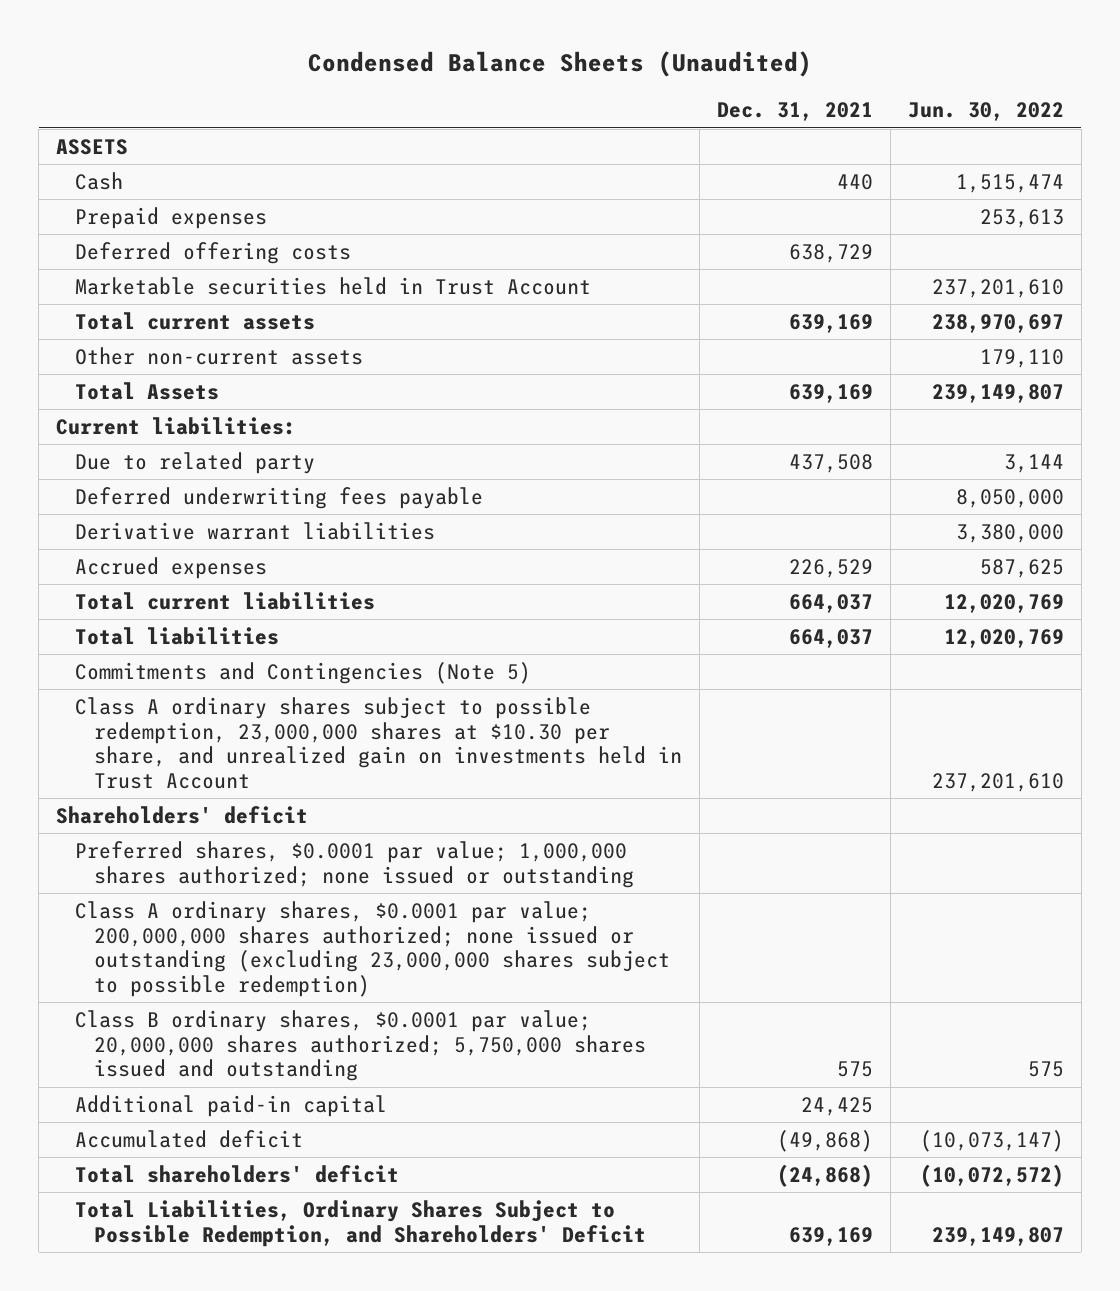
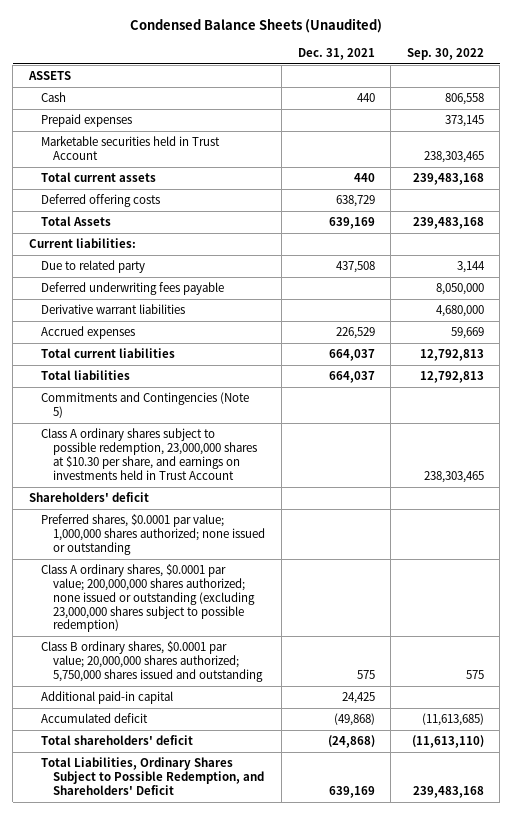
[907,102,1064,122] Jun. 30, 2022 -> none
none -> [406,47,484,60] Sep. 30, 2022
[75,346,364,365] Other non-current assets -> none
[789,313,874,333] 639,169 -> [353,173,375,183] 440
[75,241,352,264] Deferred offering costs -> [41,194,161,208] Deferred offering costs
[75,696,683,790] Class A ordinary shares subject to possible redemption, 23,000,000 shares at $10.30 per share, and unrealized gain on investments held in Trust Account -> [41,428,258,480] Class A ordinary shares subject to possible redemption, 23,000,000 shares at $10.30 per share, and earnings on investments held in Trust Account

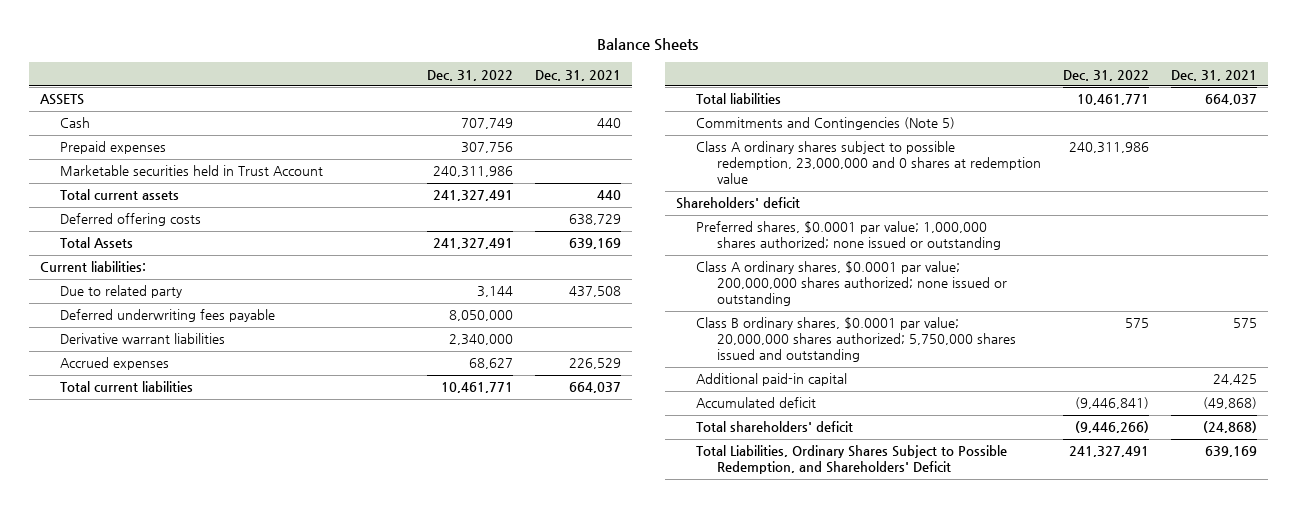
[130,18,383,34] Condensed Balance Sheets (Unaudited) -> [597,37,699,51] Balance Sheets
[406,47,484,60] Sep. 30, 2022 -> none
none -> [426,69,513,81] Dec. 31, 2022
[41,428,258,480] Class A ordinary shares subject to possible redemption, 23,000,000 shares at $10.30 per share, and earnings on investments held in Trust Account -> [696,141,1041,185] Class A ordinary shares subject to possible redemption, 23,000,000 and 0 shares at redemption value
[41,564,256,633] Class A ordinary shares, $0.0001 par value; 200,000,000 shares authorized; none issued or outstanding (excluding 23,000,000 shares subject to possible redemption) -> [696,261,1007,307] Class A ordinary shares, $0.0001 par value; 200,000,000 shares authorized; none issued or outstanding

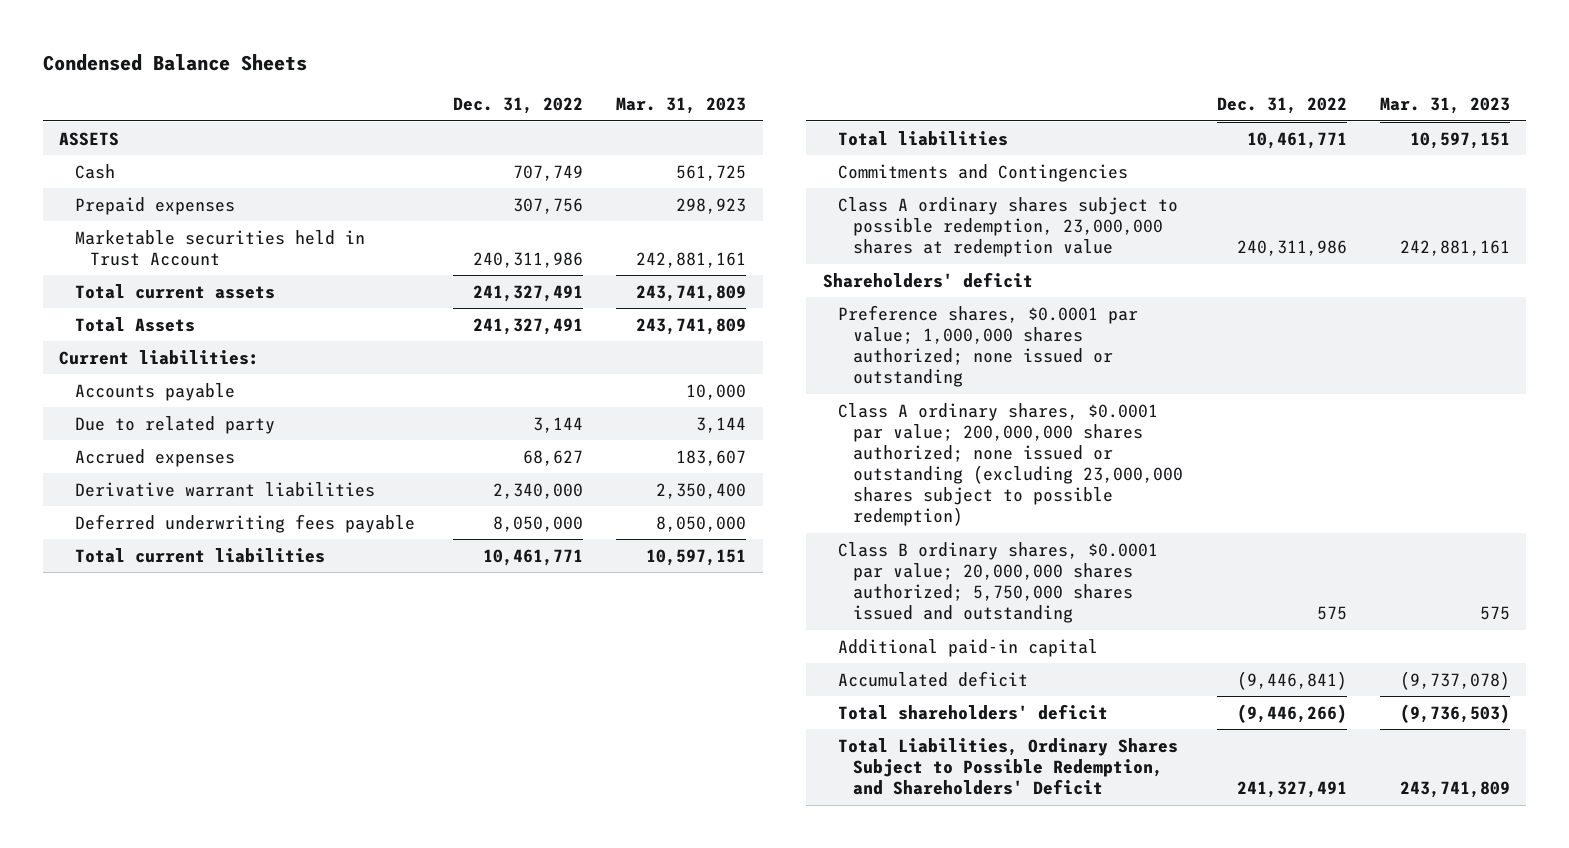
[597,37,699,51] Balance Sheets -> [42,53,307,71] Condensed Balance Sheets
[534,69,621,81] Dec. 31, 2021 -> none
none -> [616,96,747,114] Mar. 31, 2023
[60,213,202,227] Deferred offering costs -> none
none -> [74,382,235,401] Accounts payable
[60,333,226,345] Derivative warrant liabilities -> [74,481,375,497] Derivative warrant liabilities
[60,309,276,323] Deferred underwriting fees payable -> [74,513,415,533] Deferred underwriting fees payable
[696,117,956,131] Commitments and Contingencies (Note 5) -> [838,163,1129,182] Commitments and Contingencies
[696,141,1041,185] Class A ordinary shares subject to possible redemption, 23,000,000 and 0 shares at redemption value -> [838,196,1179,258] Class A ordinary shares subject to possible redemption, 23,000,000 shares at redemption value
[696,221,1001,251] Preferred shares, $0.0001 par value; 1,000,000 shares authorized; none issued or outstanding -> [838,304,1139,388] Preference shares, $0.0001 par value; 1,000,000 shares authorized; none issued or outstanding
[696,261,1007,307] Class A ordinary shares, $0.0001 par value; 200,000,000 shares authorized; none issued or outstanding -> [838,402,1184,527] Class A ordinary shares, $0.0001 par value; 200,000,000 shares authorized; none issued or outstanding (excluding 23,000,000 shares subject to possible redemption)

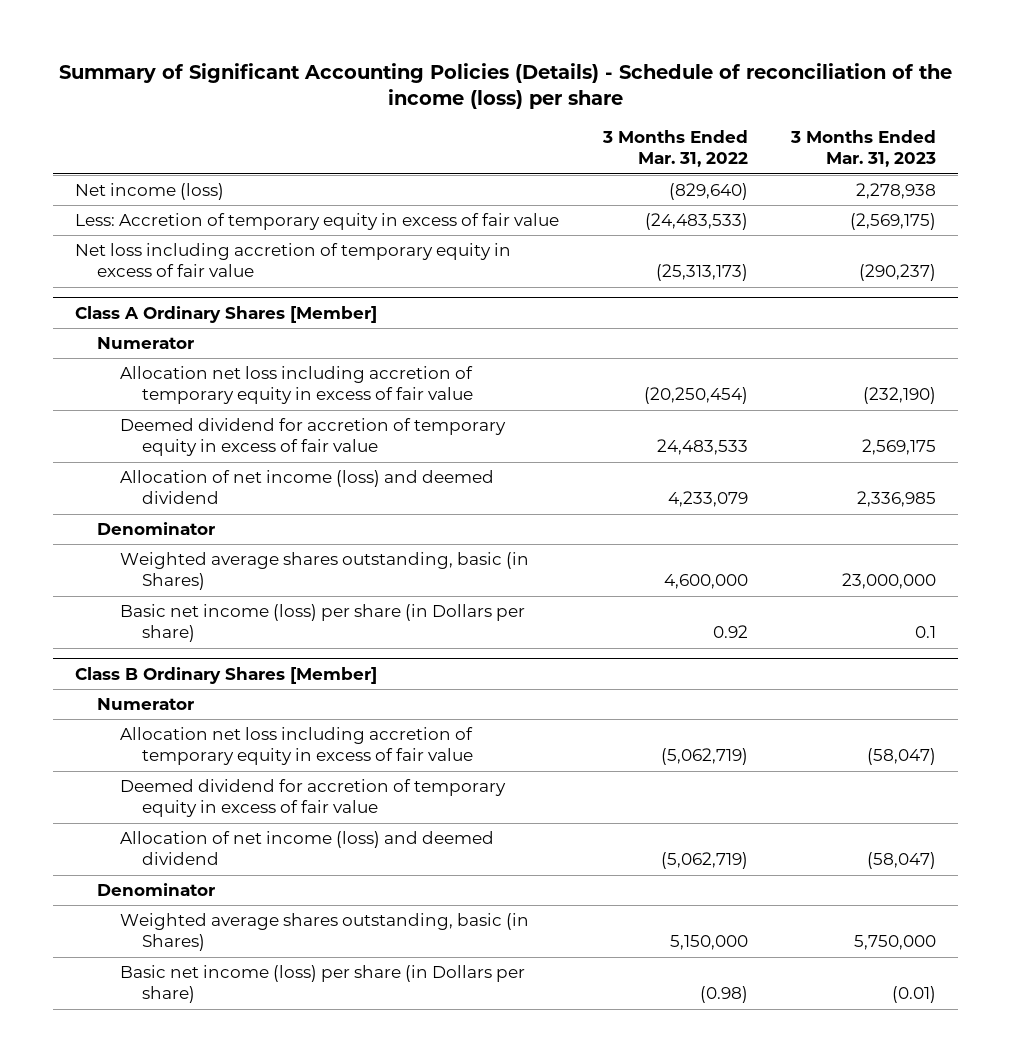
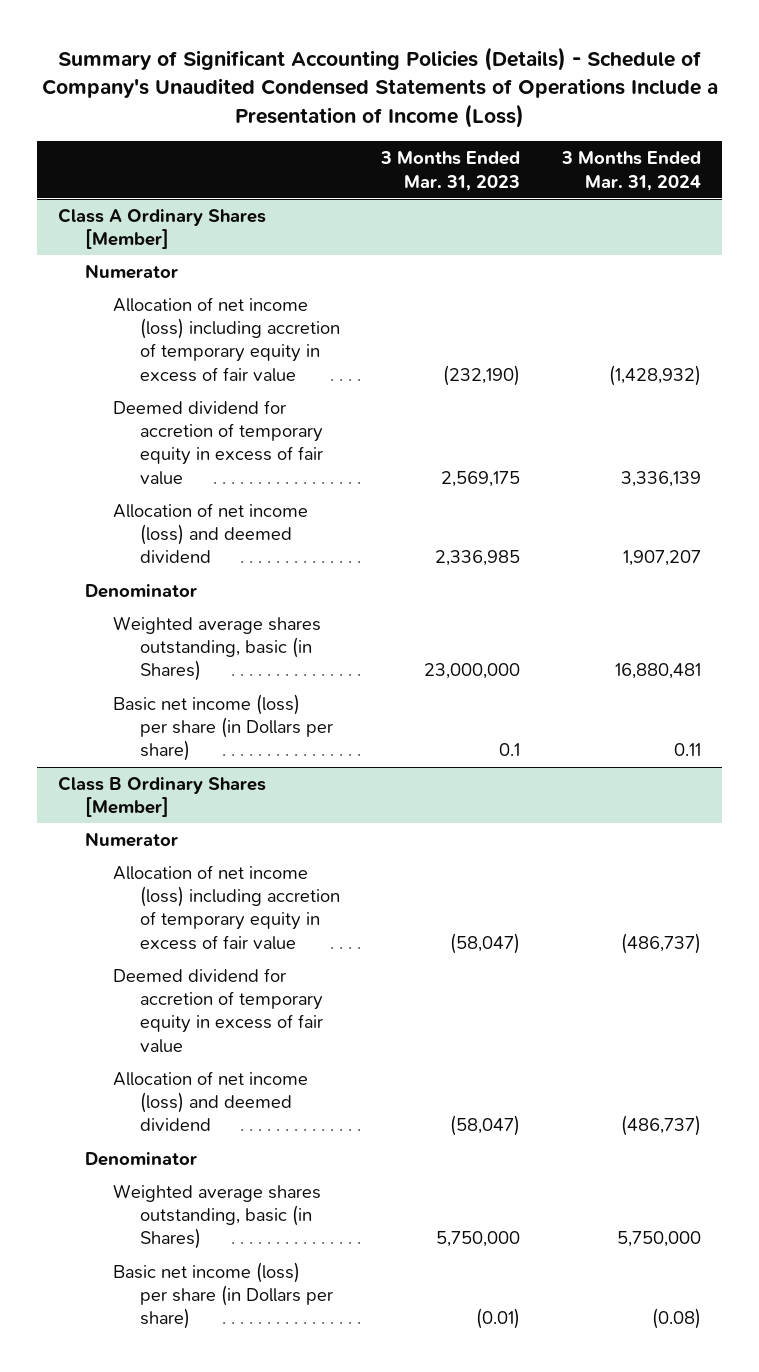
[58,63,952,110] Summary of Significant Accounting Policies (Details) - Schedule of reconciliation of the income (loss) per share -> [41,46,718,129] Summary of Significant Accounting Policies (Details) - Schedule of Company's Unaudited Condensed Statements of Operations Include a Presentation of Income (Loss)
[601,130,748,168] 3 Months Ended Mar. 31, 2022 -> none
none -> [560,151,701,191] 3 Months Ended Mar. 31, 2024
[74,182,224,200] Net income (loss) -> none
[74,212,559,230] Less: Accretion of temporary equity in excess of fair value -> none
[74,242,511,278] Net loss including accretion of temporary equity in excess of fair value -> none
[119,365,473,405] Allocation net loss including accretion of temporary equity in excess of fair value -> [112,296,340,382] Allocation of net income (loss) including accretion of temporary equity in excess of fair value
[119,726,473,766] Allocation net loss including accretion of temporary equity in excess of fair value -> [112,864,340,950] Allocation of net income (loss) including accretion of temporary equity in excess of fair value

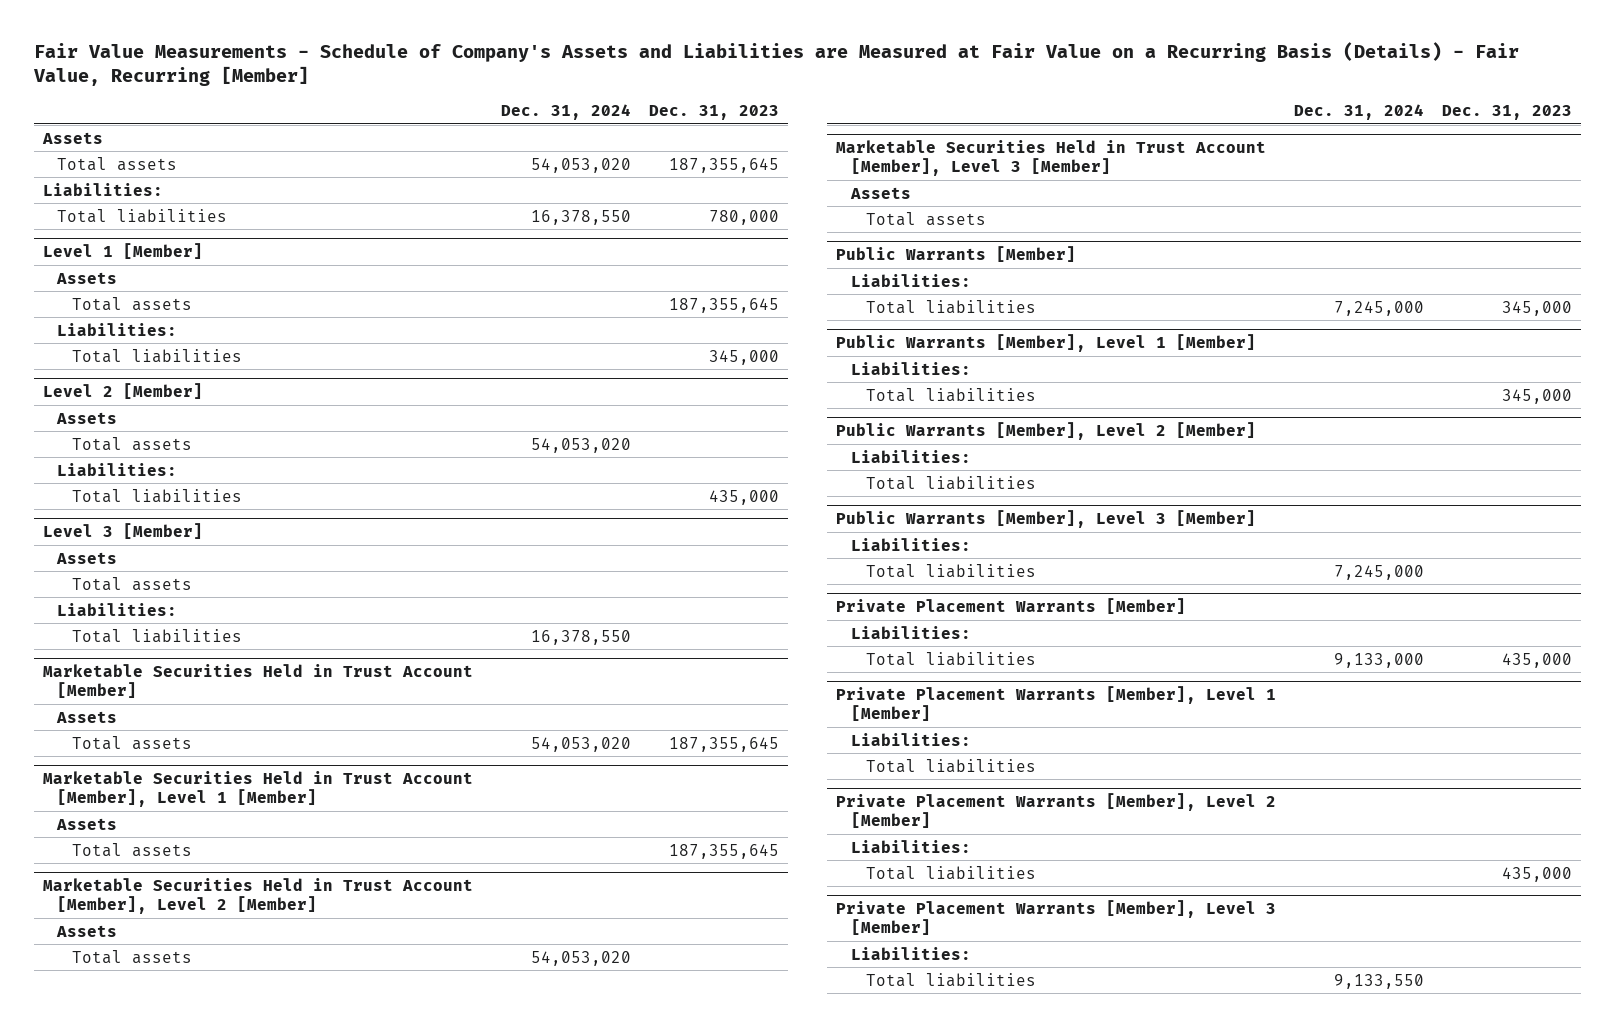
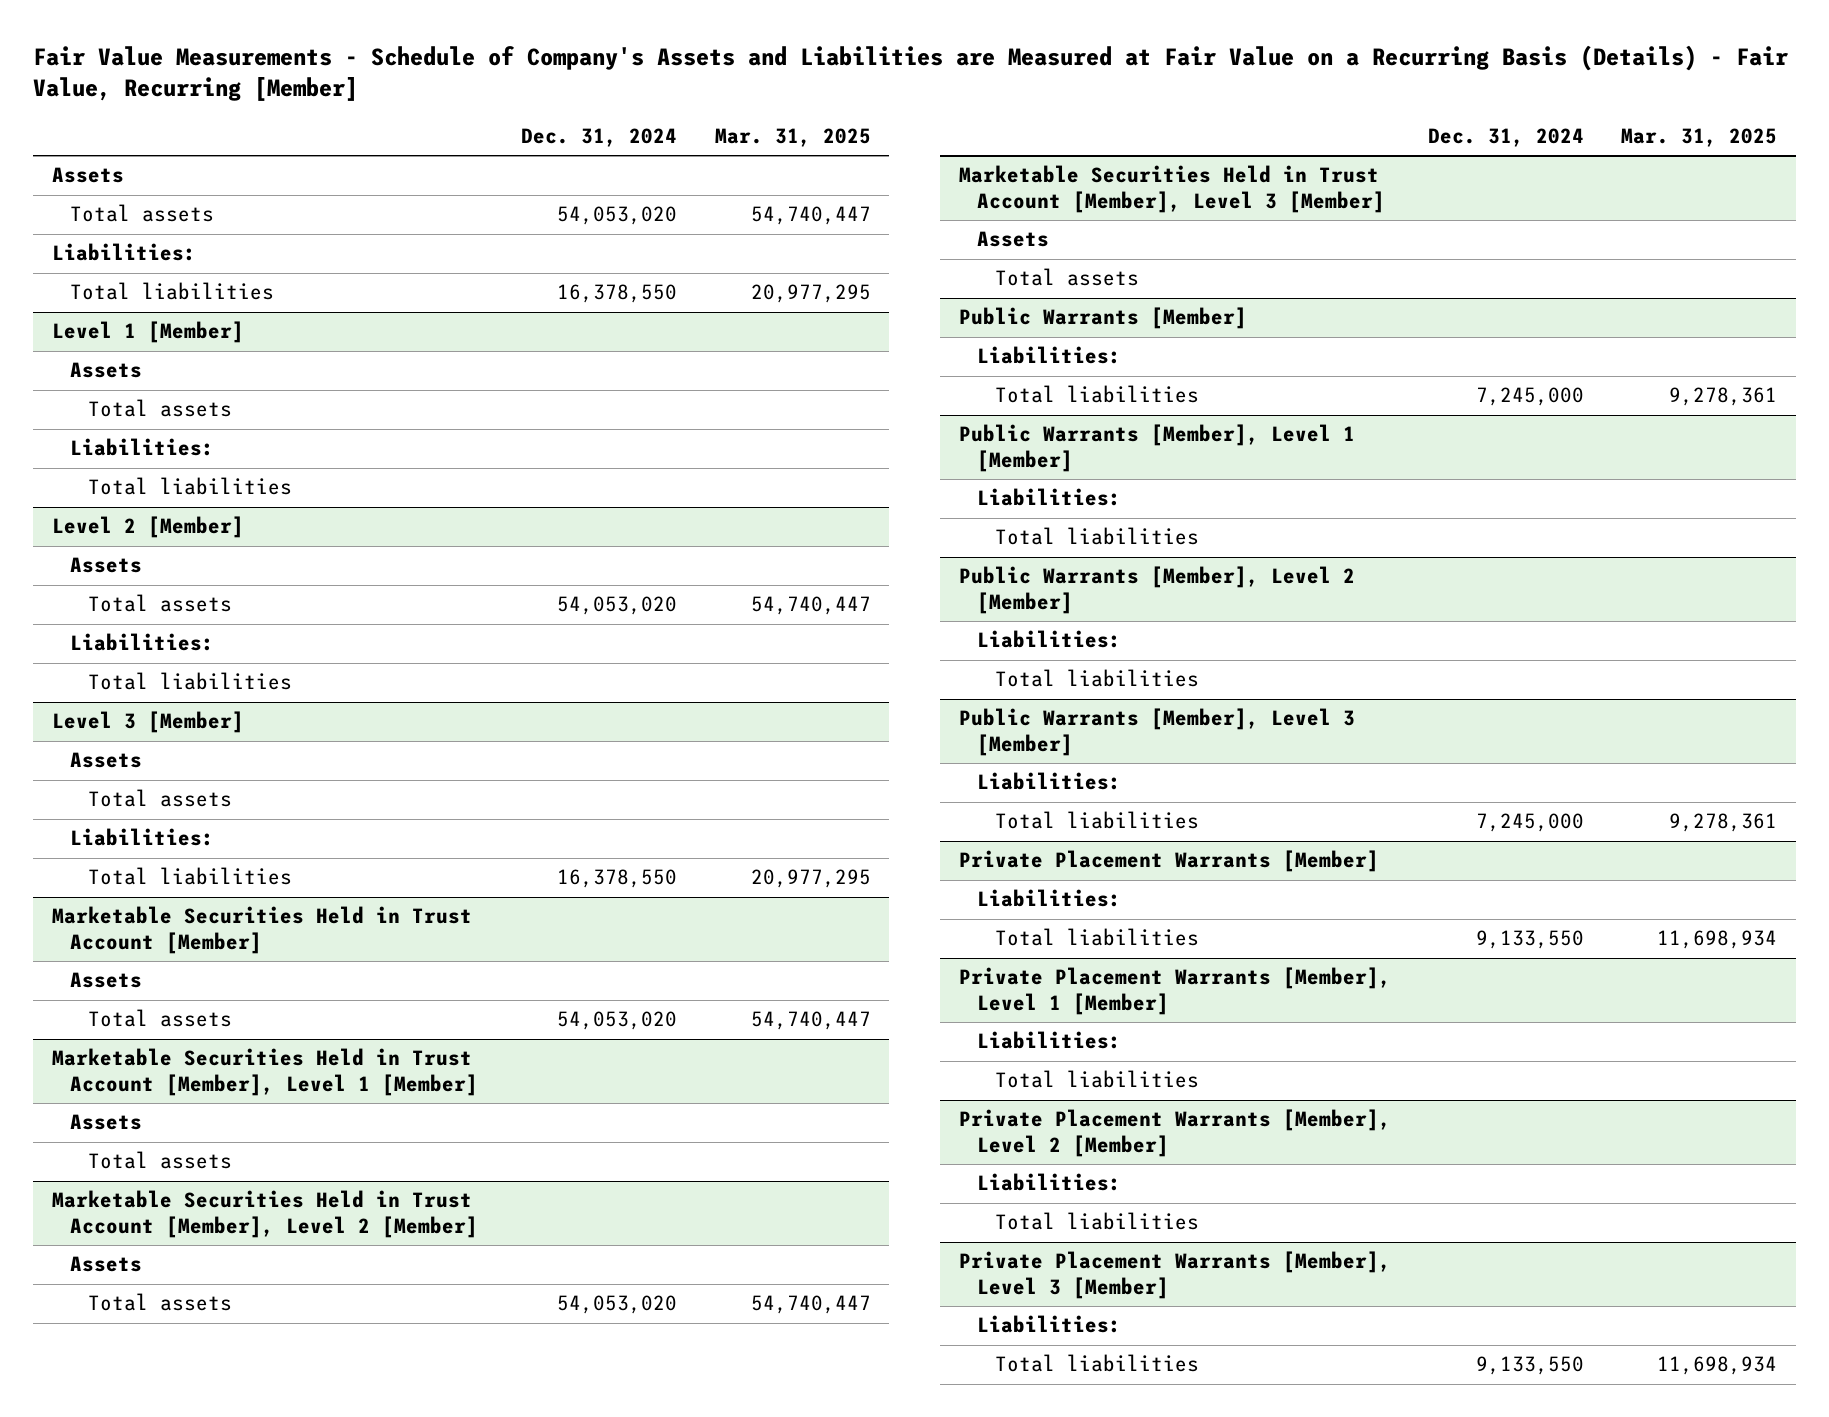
[648,105,779,121] Dec. 31, 2023 -> none
none -> [714,128,871,148] Mar. 31, 2025
[1333,652,1424,668] 9,133,000 -> [1476,930,1585,950] 9,133,550

